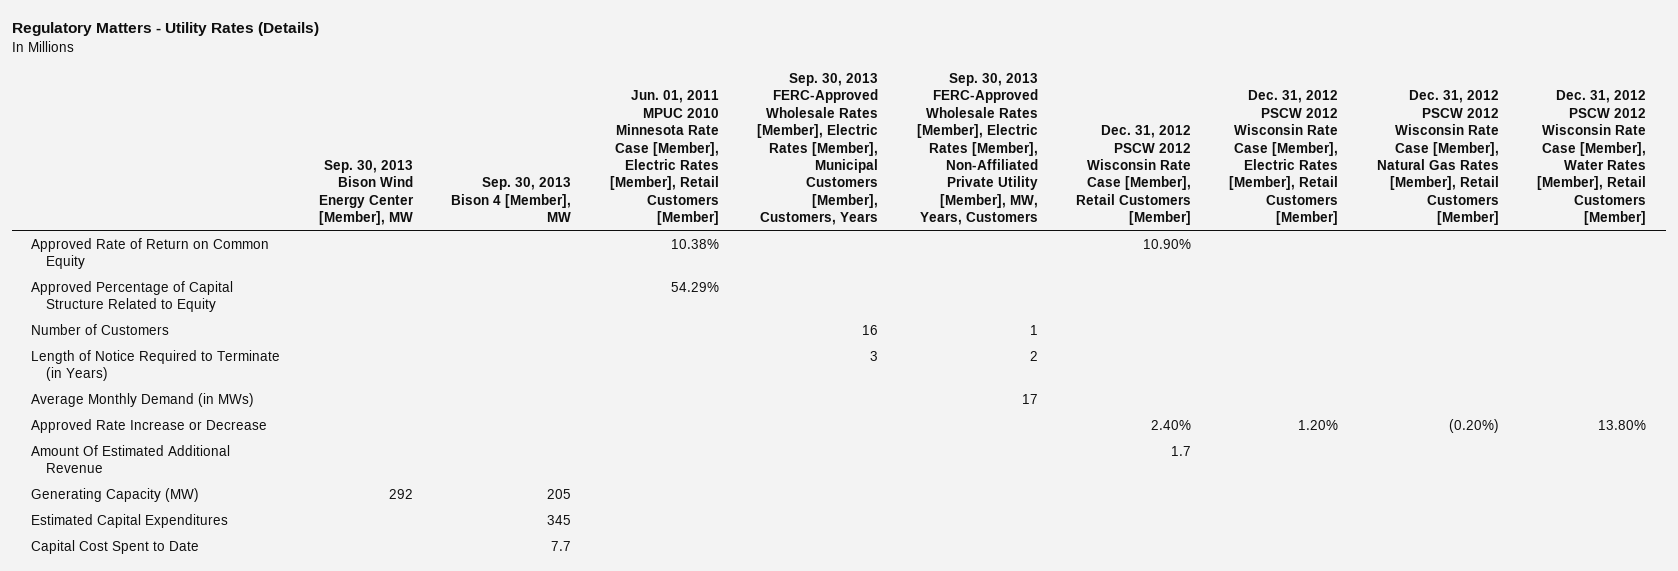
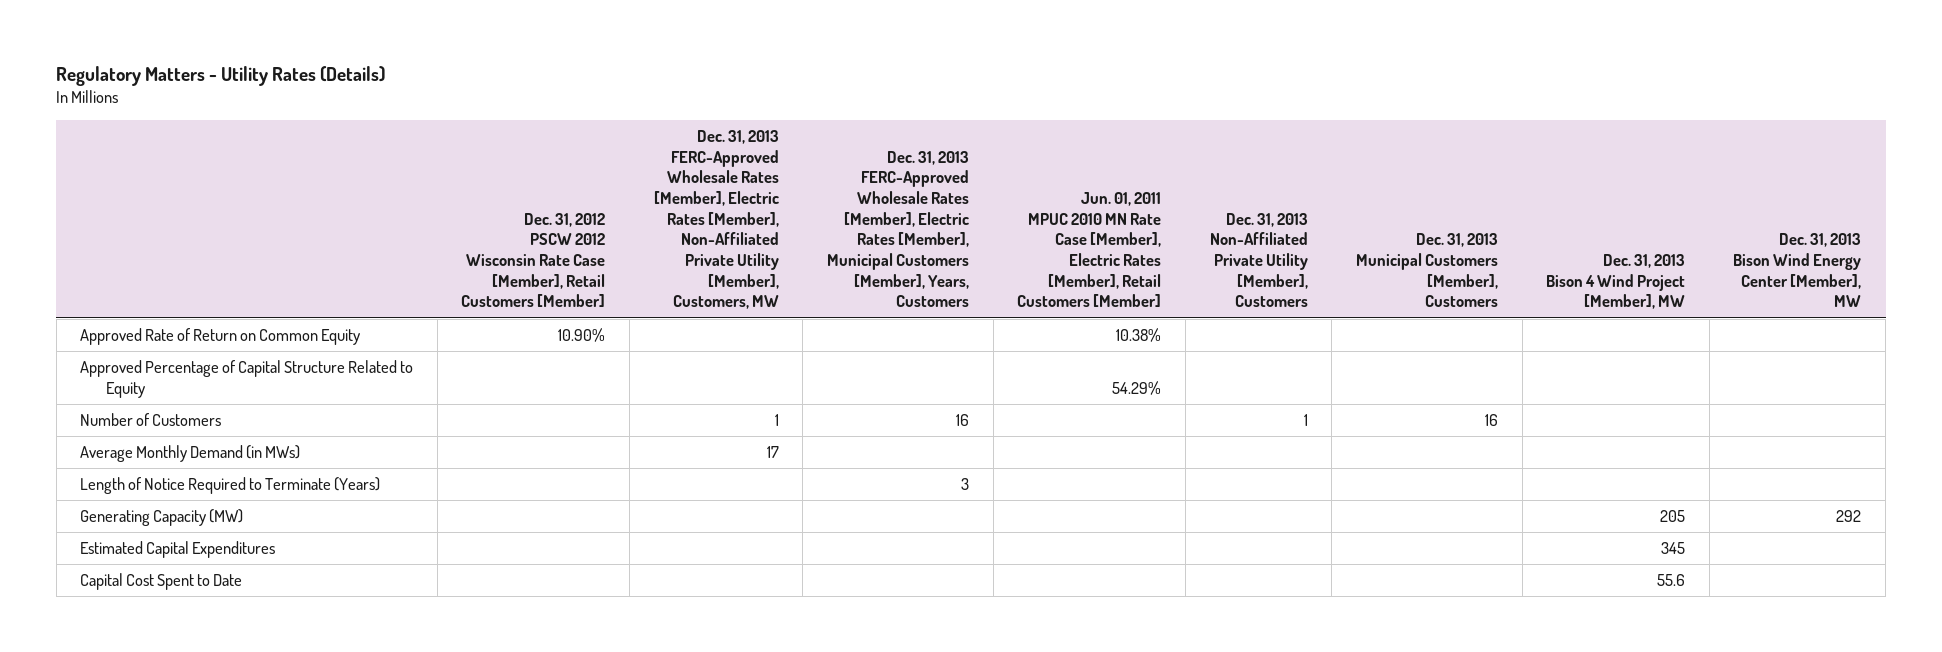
[318,159,414,226] Sep. 30, 2013 Bison Wind Energy Center [Member], MW -> none
[451,177,572,223] Sep. 30, 2013 Bison 4 [Member], MW -> none
[609,90,719,226] Jun. 01, 2011 MPUC 2010 Minnesota Rate Case [Member], Electric Rates [Member], Retail Customers [Member] -> none
[757,72,879,226] Sep. 30, 2013 FERC-Approved Wholesale Rates [Member], Electric Rates [Member], Municipal Customers [Member], Customers, Years -> none
[916,72,1038,226] Sep. 30, 2013 FERC-Approved Wholesale Rates [Member], Electric Rates [Member], Non-Affiliated Private Utility [Member], MW, Years, Customers -> none
[1229,90,1339,226] Dec. 31, 2012 PSCW 2012 Wisconsin Rate Case [Member], Electric Rates [Member], Retail Customers [Member] -> none
[1376,90,1499,226] Dec. 31, 2012 PSCW 2012 Wisconsin Rate Case [Member], Natural Gas Rates [Member], Retail Customers [Member] -> none
[1537,90,1647,226] Dec. 31, 2012 PSCW 2012 Wisconsin Rate Case [Member], Water Rates [Member], Retail Customers [Member] -> none
none -> [653,129,779,310] Dec. 31, 2013 FERC-Approved Wholesale Rates [Member], Electric Rates [Member], Non-Affiliated Private Utility [Member], Customers, MW
none -> [827,150,970,308] Dec. 31, 2013 FERC-Approved Wholesale Rates [Member], Electric Rates [Member], Municipal Customers [Member], Years, Customers
none -> [1017,191,1162,308] Jun. 01, 2011 MPUC 2010 MN Rate Case [Member], Electric Rates [Member], Retail Customers [Member]
none -> [1209,212,1308,308] Dec. 31, 2013 Non-Affiliated Private Utility [Member], Customers
none -> [1355,233,1498,308] Dec. 31, 2013 Municipal Customers [Member], Customers
none -> [1546,254,1686,310] Dec. 31, 2013 Bison 4 Wind Project [Member], MW
none -> [1733,233,1862,308] Dec. 31, 2013 Bison Wind Energy Center [Member], MW
[31,349,281,382] Length of Notice Required to Terminate (in Years) -> none
[31,418,268,433] Approved Rate Increase or Decrease -> none
[31,444,231,474] Amount Of Estimated Additional Revenue -> none
none -> [80,477,381,495] Length of Notice Required to Terminate (Years)

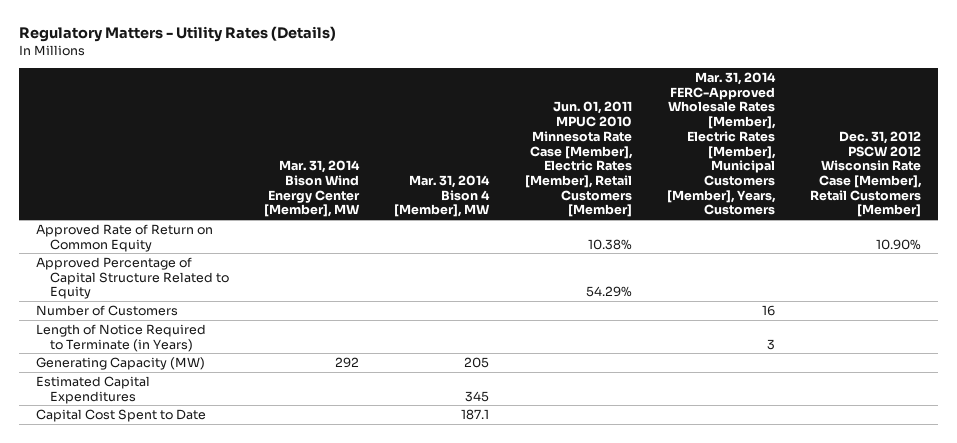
[653,129,779,310] Dec. 31, 2013 FERC-Approved Wholesale Rates [Member], Electric Rates [Member], Non-Affiliated Private Utility [Member], Customers, MW -> none
[827,150,970,308] Dec. 31, 2013 FERC-Approved Wholesale Rates [Member], Electric Rates [Member], Municipal Customers [Member], Years, Customers -> none
[1017,191,1162,308] Jun. 01, 2011 MPUC 2010 MN Rate Case [Member], Electric Rates [Member], Retail Customers [Member] -> none
[1209,212,1308,308] Dec. 31, 2013 Non-Affiliated Private Utility [Member], Customers -> none
[1355,233,1498,308] Dec. 31, 2013 Municipal Customers [Member], Customers -> none
[1546,254,1686,310] Dec. 31, 2013 Bison 4 Wind Project [Member], MW -> none
[1733,233,1862,308] Dec. 31, 2013 Bison Wind Energy Center [Member], MW -> none
none -> [264,160,361,218] Mar. 31, 2014 Bison Wind Energy Center [Member], MW
none -> [394,175,491,218] Mar. 31, 2014 Bison 4 [Member], MW
none -> [524,101,633,218] Jun. 01, 2011 MPUC 2010 Minnesota Rate Case [Member], Electric Rates [Member], Retail Customers [Member]
none -> [666,71,776,216] Mar. 31, 2014 FERC-Approved Wholesale Rates [Member], Electric Rates [Member], Municipal Customers [Member], Years, Customers
[80,445,301,463] Average Monthly Demand (in MWs) -> none
[80,477,381,495] Length of Notice Required to Terminate (Years) -> [36,323,207,352] Length of Notice Required to Terminate (in Years)

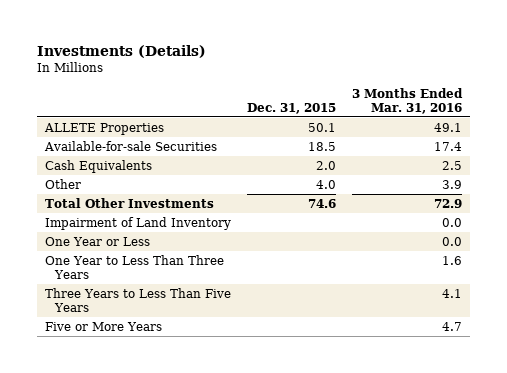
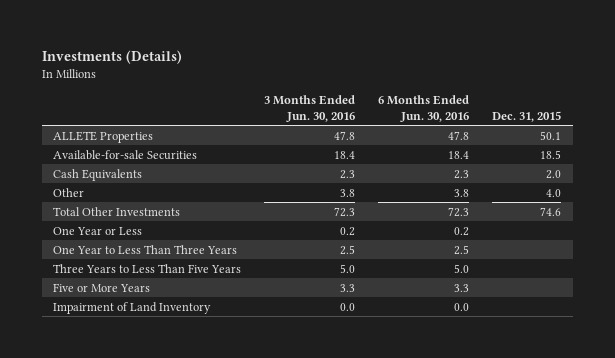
[352,87,464,114] 3 Months Ended Mar. 31, 2016 -> none
none -> [264,95,356,122] 3 Months Ended Jun. 30, 2016
none -> [378,95,470,122] 6 Months Ended Jun. 30, 2016
[44,216,231,230] Impairment of Land Inventory -> [53,301,212,314] Impairment of Land Inventory

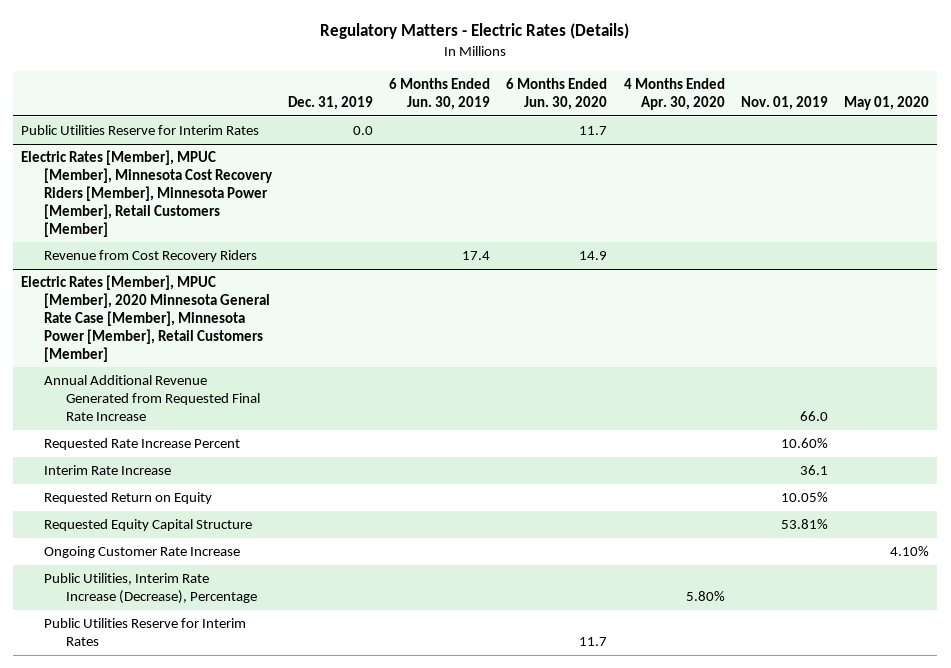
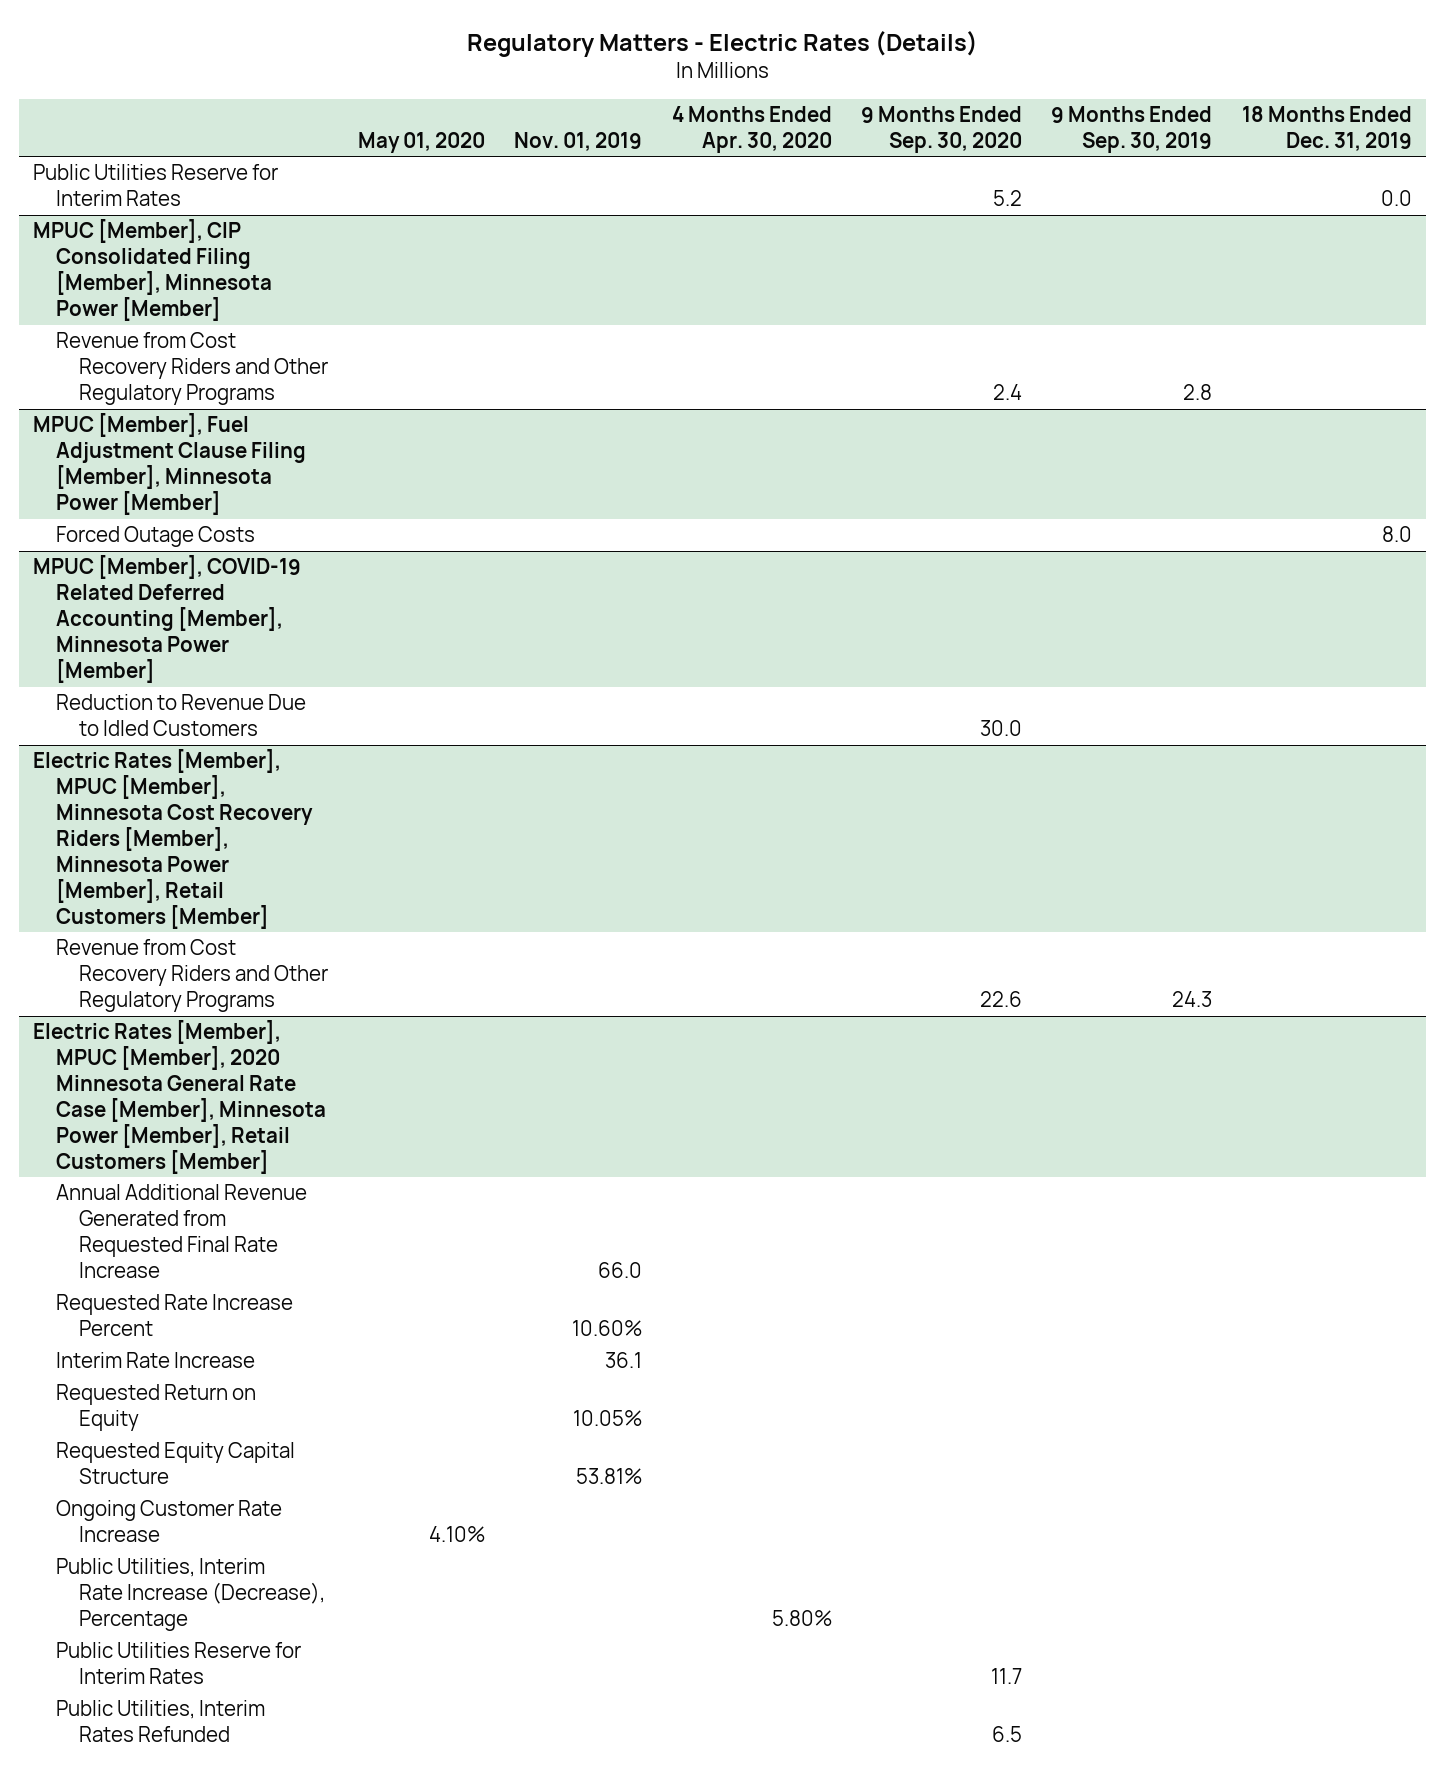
[287,96,373,111] Dec. 31, 2019 -> none
[389,78,491,111] 6 Months Ended Jun. 30, 2019 -> none
[506,78,608,111] 6 Months Ended Jun. 30, 2020 -> none
none -> [860,106,1022,153] 9 Months Ended Sep. 30, 2020
none -> [1051,106,1213,153] 9 Months Ended Sep. 30, 2019
none -> [1241,106,1412,151] 18 Months Ended Dec. 31, 2019
none -> [33,219,273,322] MPUC [Member], CIP Consolidated Filing [Member], Minnesota Power [Member]
none -> [56,332,329,406] Revenue from Cost Recovery Riders and Other Regulatory Programs
none -> [33,413,307,516] MPUC [Member], Fuel Adjustment Clause Filing [Member], Minnesota Power [Member]
none -> [56,526,256,548] Forced Outage Costs
none -> [33,555,302,684] MPUC [Member], COVID-19 Related Deferred Accounting [Member], Minnesota Power [Member]
none -> [56,694,307,737] Reduction to Revenue Due to Idled Customers
[43,250,257,263] Revenue from Cost Recovery Riders -> [56,939,329,1013] Revenue from Cost Recovery Riders and Other Regulatory Programs
none -> [56,1700,266,1743] Public Utilities, Interim Rates Refunded

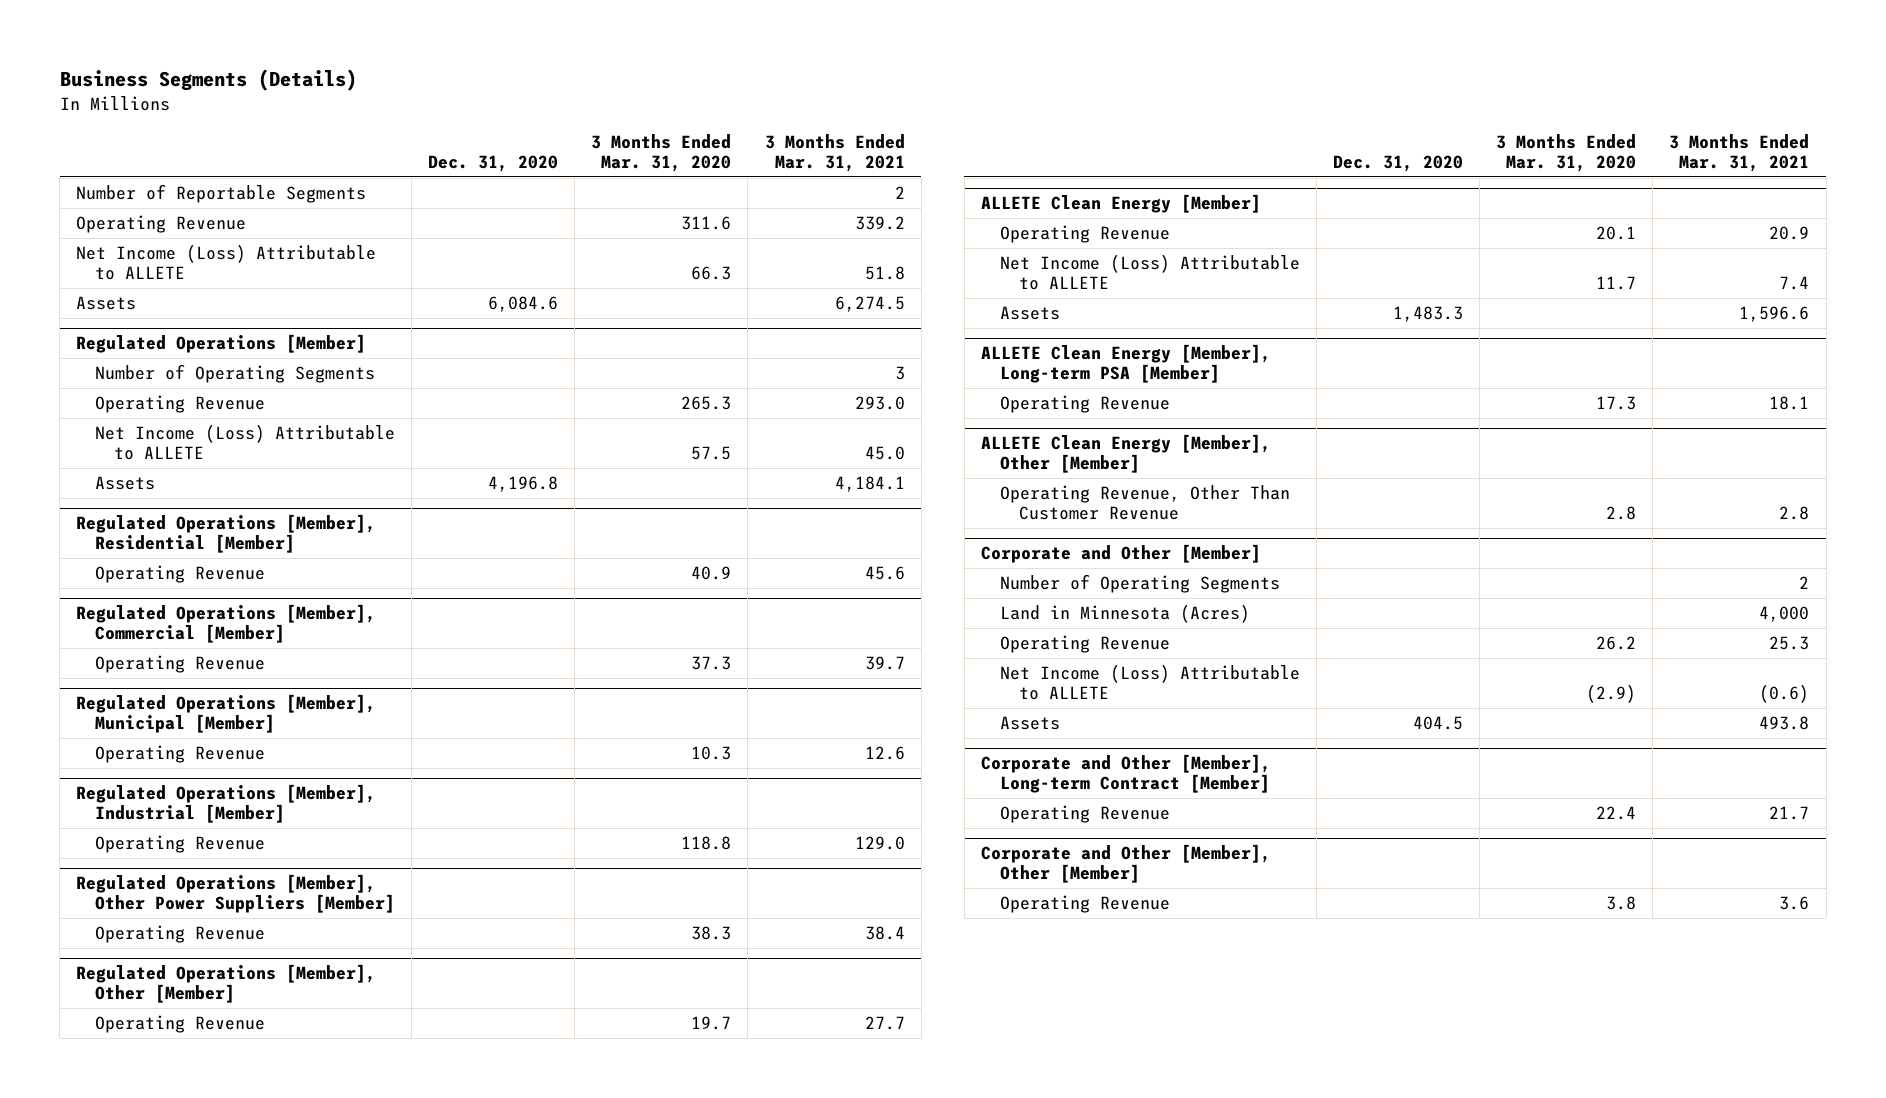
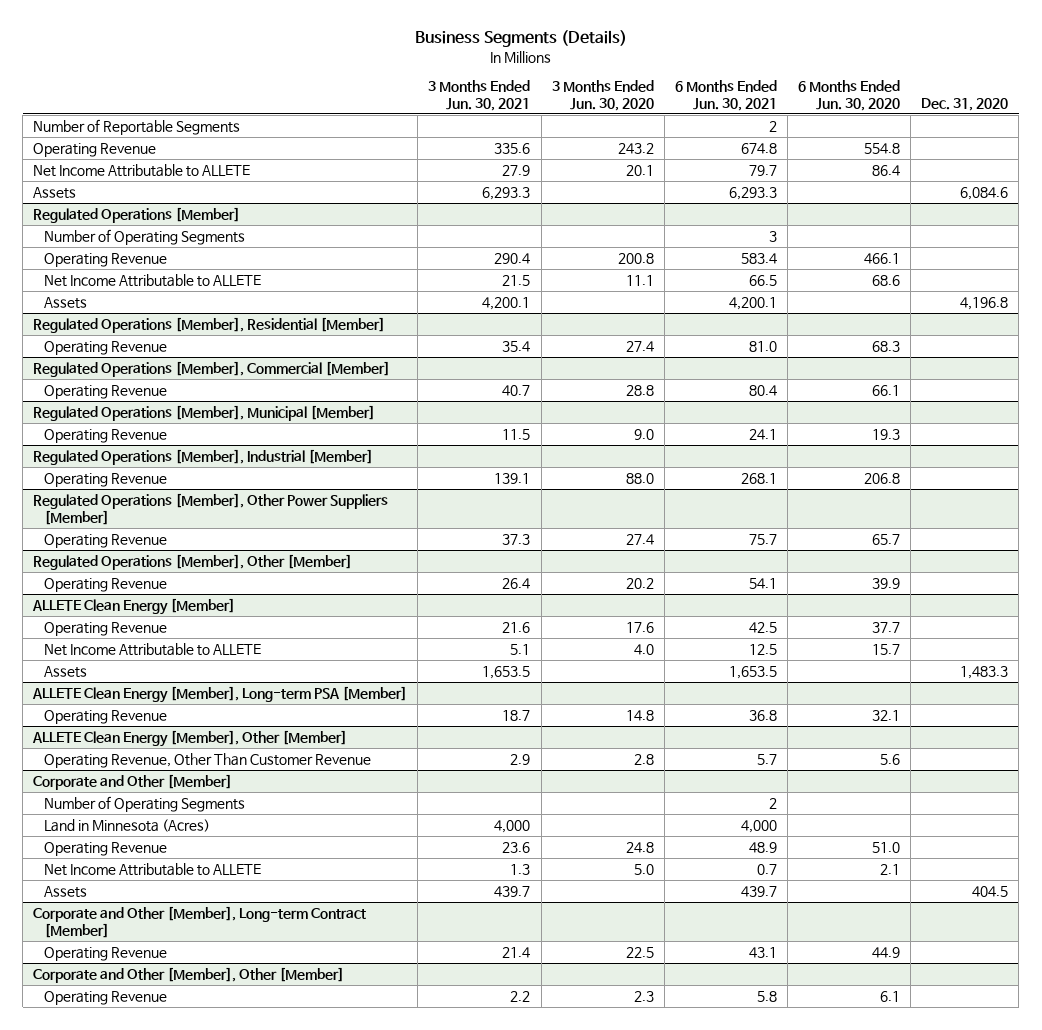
[591,134,732,173] 3 Months Ended Mar. 31, 2020 -> none
[764,134,905,173] 3 Months Ended Mar. 31, 2021 -> none
none -> [428,79,531,111] 3 Months Ended Jun. 30, 2021
none -> [551,79,654,111] 3 Months Ended Jun. 30, 2020
none -> [674,79,777,111] 6 Months Ended Jun. 30, 2021
none -> [798,79,901,111] 6 Months Ended Jun. 30, 2020
[76,243,377,280] Net Income (Loss) Attributable to ALLETE -> [33,163,251,177] Net Income Attributable to ALLETE
[94,423,395,460] Net Income (Loss) Attributable to ALLETE -> [43,273,261,287] Net Income Attributable to ALLETE
[999,253,1300,290] Net Income (Loss) Attributable to ALLETE -> [43,642,261,656] Net Income Attributable to ALLETE
[999,663,1300,700] Net Income (Loss) Attributable to ALLETE -> [43,862,261,876] Net Income Attributable to ALLETE

